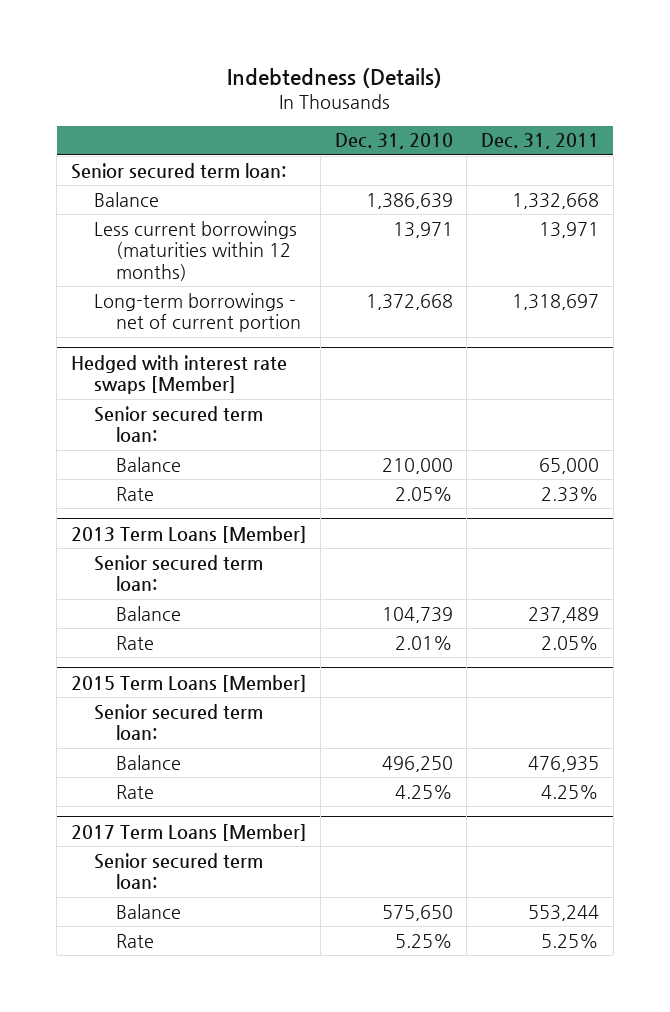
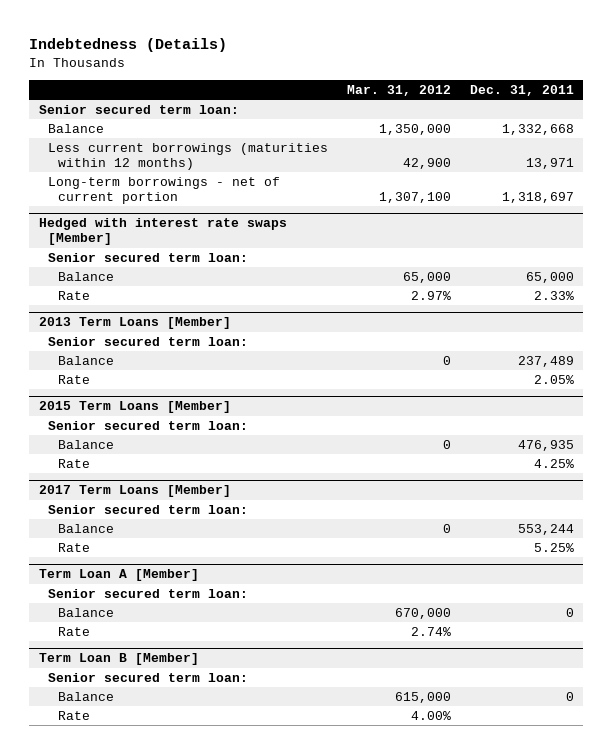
[334,133,453,150] Dec. 31, 2010 -> none
none -> [347,84,452,96] Mar. 31, 2012
none -> [38,569,199,582] Term Loan A [Member]
none -> [48,588,249,598] Senior secured term loan:
none -> [57,607,114,617] Balance
none -> [57,626,90,636] Rate
none -> [38,653,199,666] Term Loan B [Member]
none -> [48,672,249,682] Senior secured term loan:
none -> [57,691,114,701] Balance
none -> [57,710,90,720] Rate

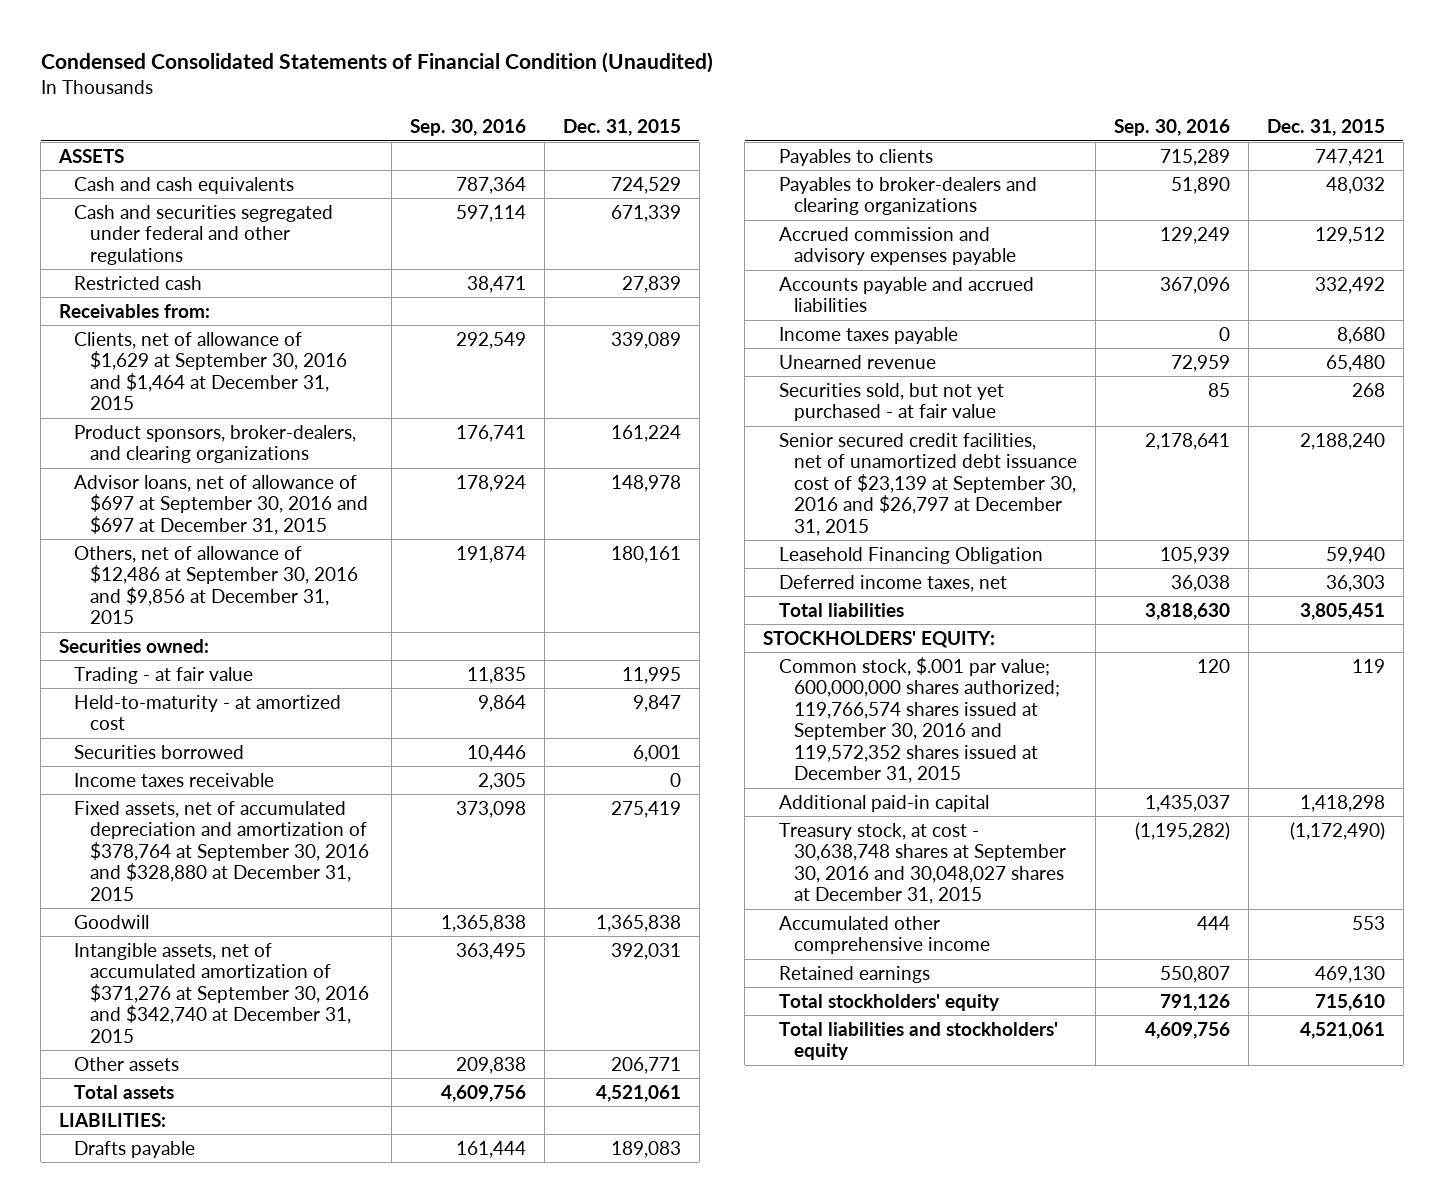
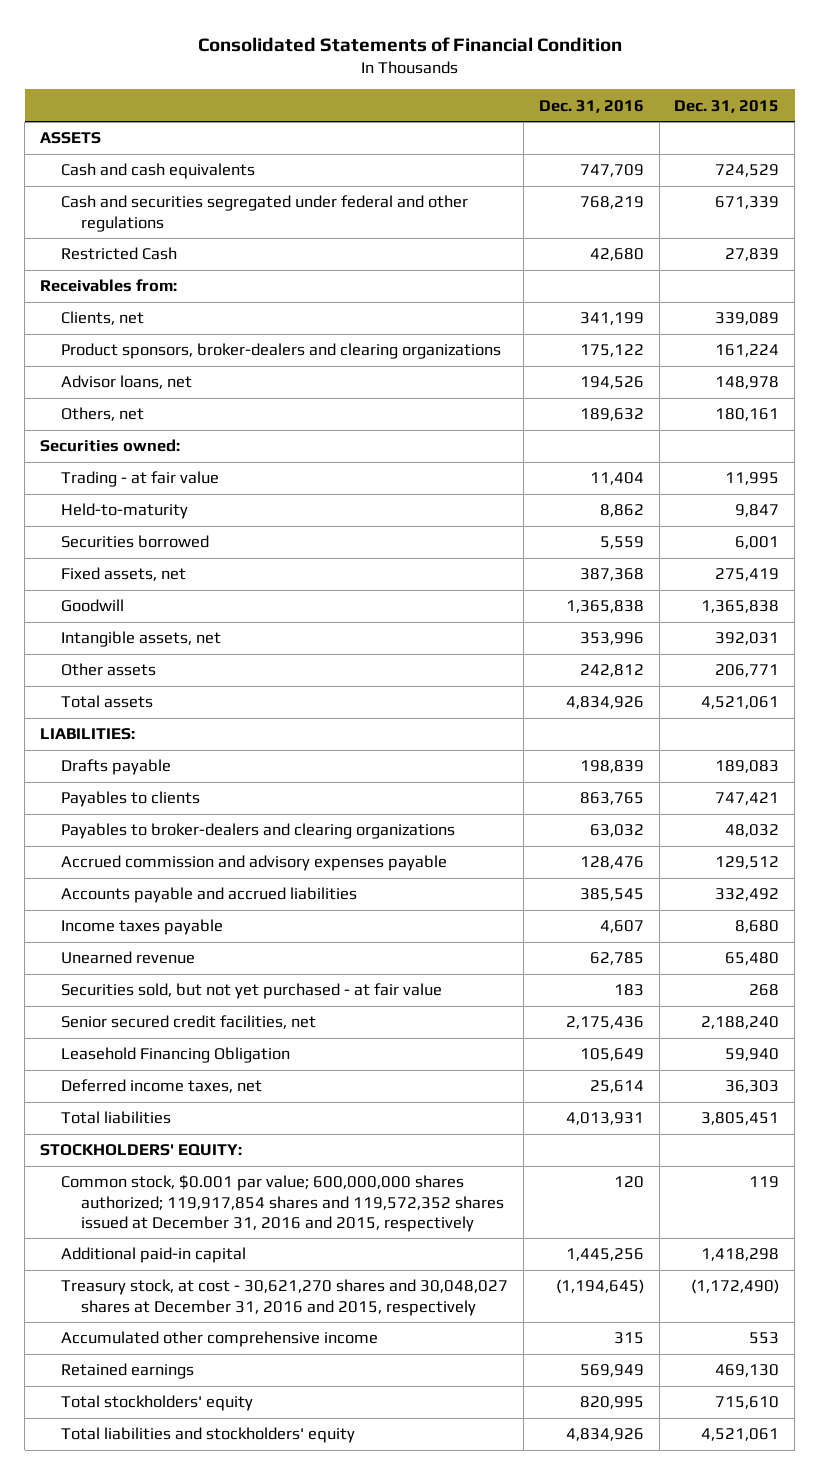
[40,52,713,74] Condensed Consolidated Statements of Financial Condition (Unaudited) -> [197,36,622,52] Consolidated Statements of Financial Condition
[409,118,526,136] Sep. 30, 2016 -> none
none -> [538,99,644,113] Dec. 31, 2016
[74,275,203,290] Restricted cash -> [60,247,177,261] Restricted Cash
[74,331,347,411] Clients, net of allowance of $1,629 at September 30, 2016 and $1,464 at December 31, 2015 -> [60,311,144,326] Clients, net
[74,424,357,464] Product sponsors, broker-dealers, and clearing organizations -> [60,343,501,360] Product sponsors, broker-dealers and clearing organizations
[74,474,368,535] Advisor loans, net of allowance of $697 at September 30, 2016 and $697 at December 31, 2015 -> [60,375,192,390] Advisor loans, net
[74,545,358,625] Others, net of allowance of $12,486 at September 30, 2016 and $9,856 at December 31, 2015 -> [60,407,144,422] Others, net
[74,694,342,731] Held-to-maturity - at amortized cost -> [60,503,188,520] Held-to-maturity
[74,772,275,787] Income taxes receivable -> none
[74,800,369,901] Fixed assets, net of accumulated depreciation and amortization of $378,764 at September 30, 2016 and $328,880 at December 31, 2015 -> [60,567,186,582] Fixed assets, net
[74,942,369,1043] Intangible assets, net of accumulated amortization of $371,276 at September 30, 2016 and $342,740 at December 31, 2015 -> [60,631,221,648] Intangible assets, net
[778,432,1078,536] Senior secured credit facilities, net of unamortized debt issuance cost of $23,139 at September 30, 2016 and $26,797 at December 31, 2015 -> [60,1015,316,1030] Senior secured credit facilities, net
[778,656,1061,784] Common stock, $.001 par value; 600,000,000 shares authorized; 119,766,574 shares issued at September 30, 2016 and 119,572,352 shares issued at December 31, 2015 -> [60,1175,505,1232] Common stock, $0.001 par value; 600,000,000 shares authorized; 119,917,854 shares and 119,572,352 shares issued at December 31, 2016 and 2015, respectively
[778,822,1067,905] Treasury stock, at cost - 30,638,748 shares at September 30, 2016 and 30,048,027 shares at December 31, 2015 -> [60,1279,508,1316] Treasury stock, at cost - 30,621,270 shares and 30,048,027 shares at December 31, 2016 and 2015, respectively

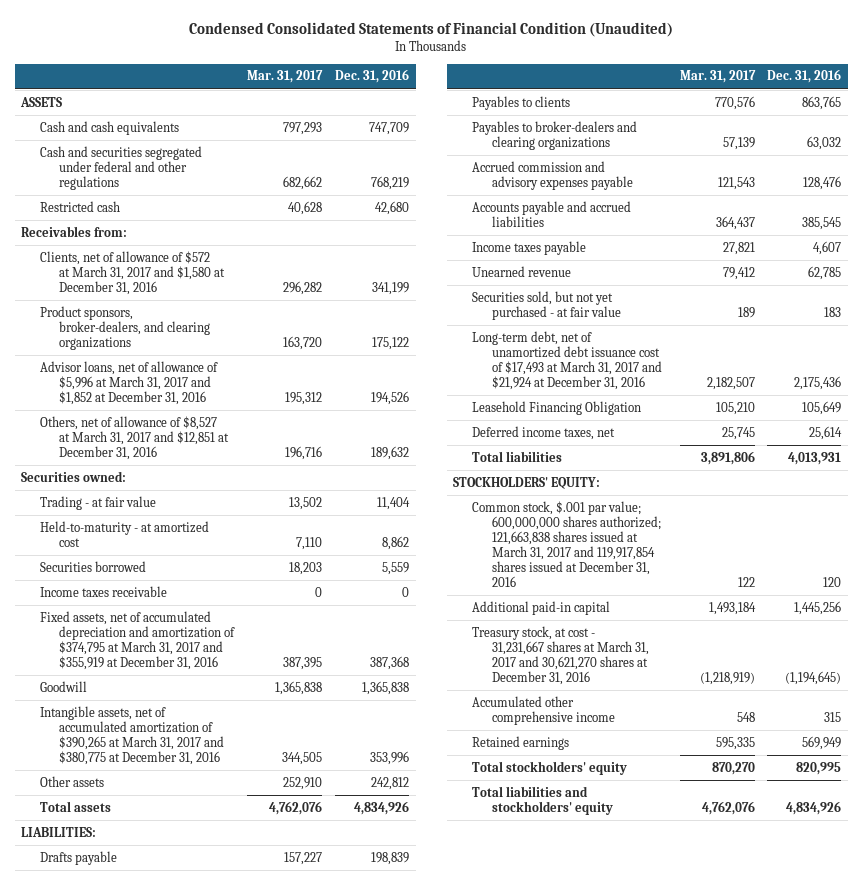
[197,36,622,52] Consolidated Statements of Financial Condition -> [189,22,674,38] Condensed Consolidated Statements of Financial Condition (Unaudited)
[674,99,780,113] Dec. 31, 2015 -> none
none -> [247,70,324,84] Mar. 31, 2017
[60,247,177,261] Restricted Cash -> [40,200,121,212] Restricted cash
[60,311,144,326] Clients, net -> [40,250,226,295] Clients, net of allowance of $572 at March 31, 2017 and $1,580 at December 31, 2016
[60,343,501,360] Product sponsors, broker-dealers and clearing organizations -> [40,305,211,350] Product sponsors, broker-dealers, and clearing organizations
[60,375,192,390] Advisor loans, net -> [40,360,219,405] Advisor loans, net of allowance of $5,996 at March 31, 2017 and $1,852 at December 31, 2016
[60,407,144,422] Others, net -> [40,415,230,460] Others, net of allowance of $8,527 at March 31, 2017 and $12,851 at December 31, 2016
[60,503,188,520] Held-to-maturity -> [40,520,210,547] Held-to-maturity - at amortized cost
none -> [40,585,168,597] Income taxes receivable
[60,567,186,582] Fixed assets, net -> [40,610,236,671] Fixed assets, net of accumulated depreciation and amortization of $374,795 at March 31, 2017 and $355,919 at December 31, 2016
[60,631,221,648] Intangible assets, net -> [40,705,225,766] Intangible assets, net of accumulated amortization of $390,265 at March 31, 2017 and $380,775 at December 31, 2016
[60,1015,316,1030] Senior secured credit facilities, net -> [472,330,662,391] Long-term debt, net of unamortized debt issuance cost of $17,493 at March 31, 2017 and $21,924 at December 31, 2016
[60,1175,505,1232] Common stock, $0.001 par value; 600,000,000 shares authorized; 119,917,854 shares and 119,572,352 shares issued at December 31, 2016 and 2015, respectively -> [472,500,661,588] Common stock, $.001 par value; 600,000,000 shares authorized; 121,663,838 shares issued at March 31, 2017 and 119,917,854 shares issued at December 31, 2016
[60,1279,508,1316] Treasury stock, at cost - 30,621,270 shares and 30,048,027 shares at December 31, 2016 and 2015, respectively -> [472,625,649,686] Treasury stock, at cost - 31,231,667 shares at March 31, 2017 and 30,621,270 shares at December 31, 2016

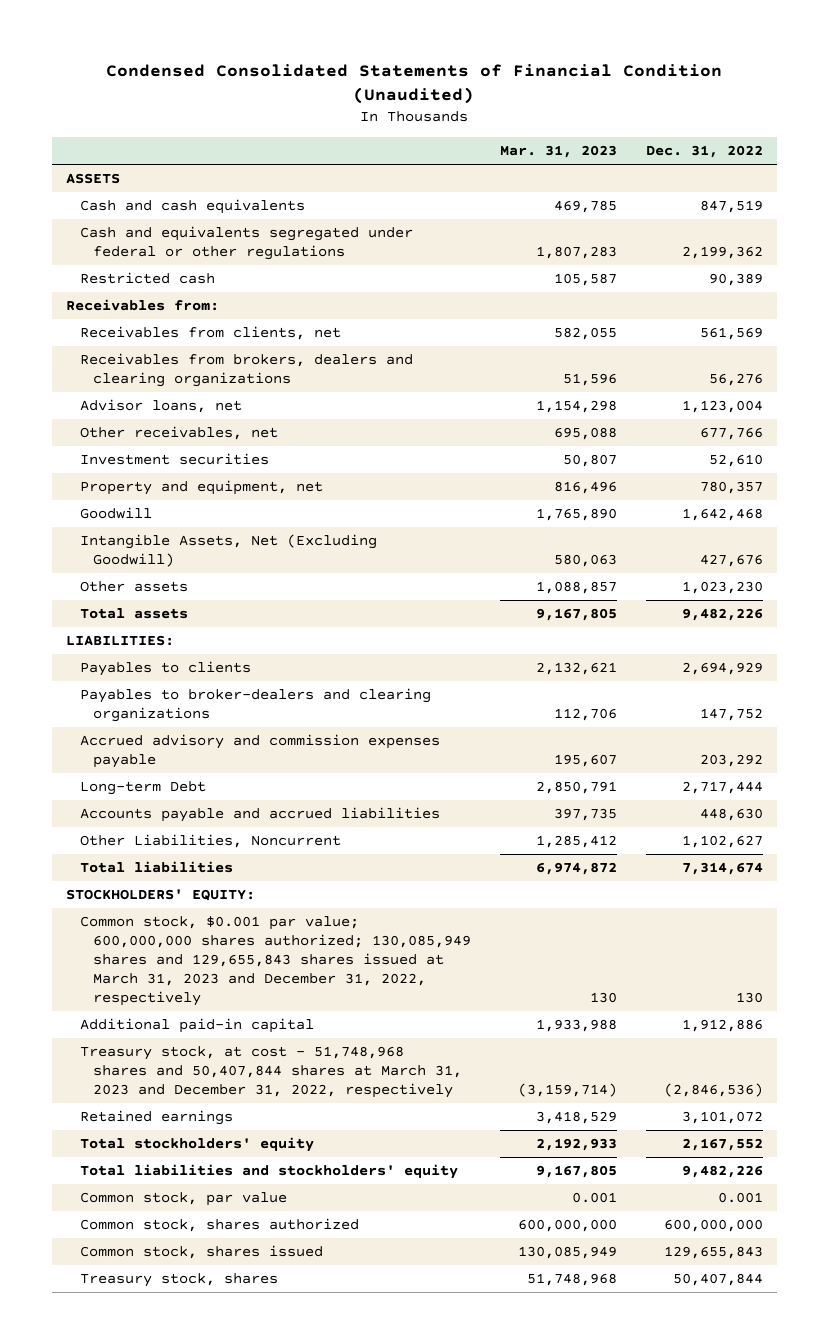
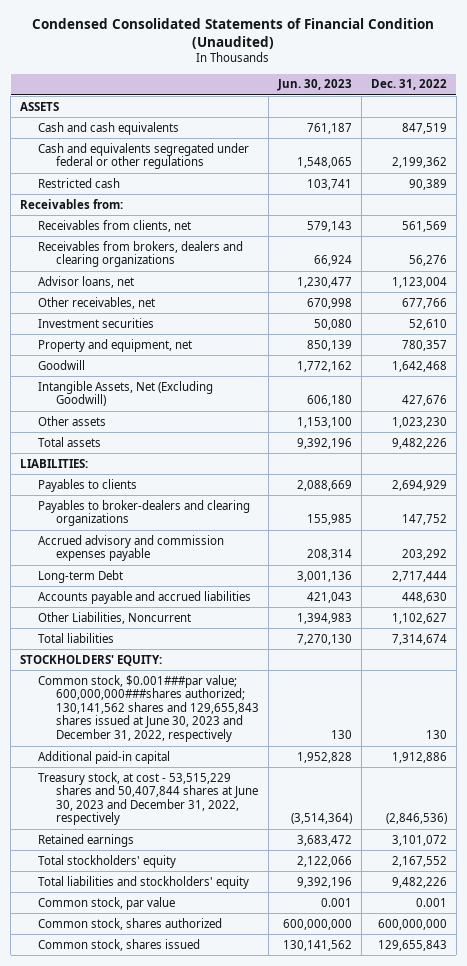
[499,145,617,159] Mar. 31, 2023 -> none
none -> [276,79,352,92] Jun. 30, 2023
[79,916,471,1007] Common stock, $0.001 par value; 600,000,000 shares authorized; 130,085,949 shares and 129,655,843 shares issued at March 31, 2023 and December 31, 2022, respectively -> [38,674,259,743] Common stock, $0.001###par value; 600,000,000###shares authorized; 130,141,562 shares and 129,655,843 shares issued at June 30, 2023 and December 31, 2022, respectively
[79,1046,462,1099] Treasury stock, at cost - 51,748,968 shares and 50,407,844 shares at March 31, 2023 and December 31, 2022, respectively -> [38,771,258,826] Treasury stock, at cost - 53,515,229 shares and 50,407,844 shares at June 30, 2023 and December 31, 2022, respectively
[79,1273,278,1288] Treasury stock, shares -> none

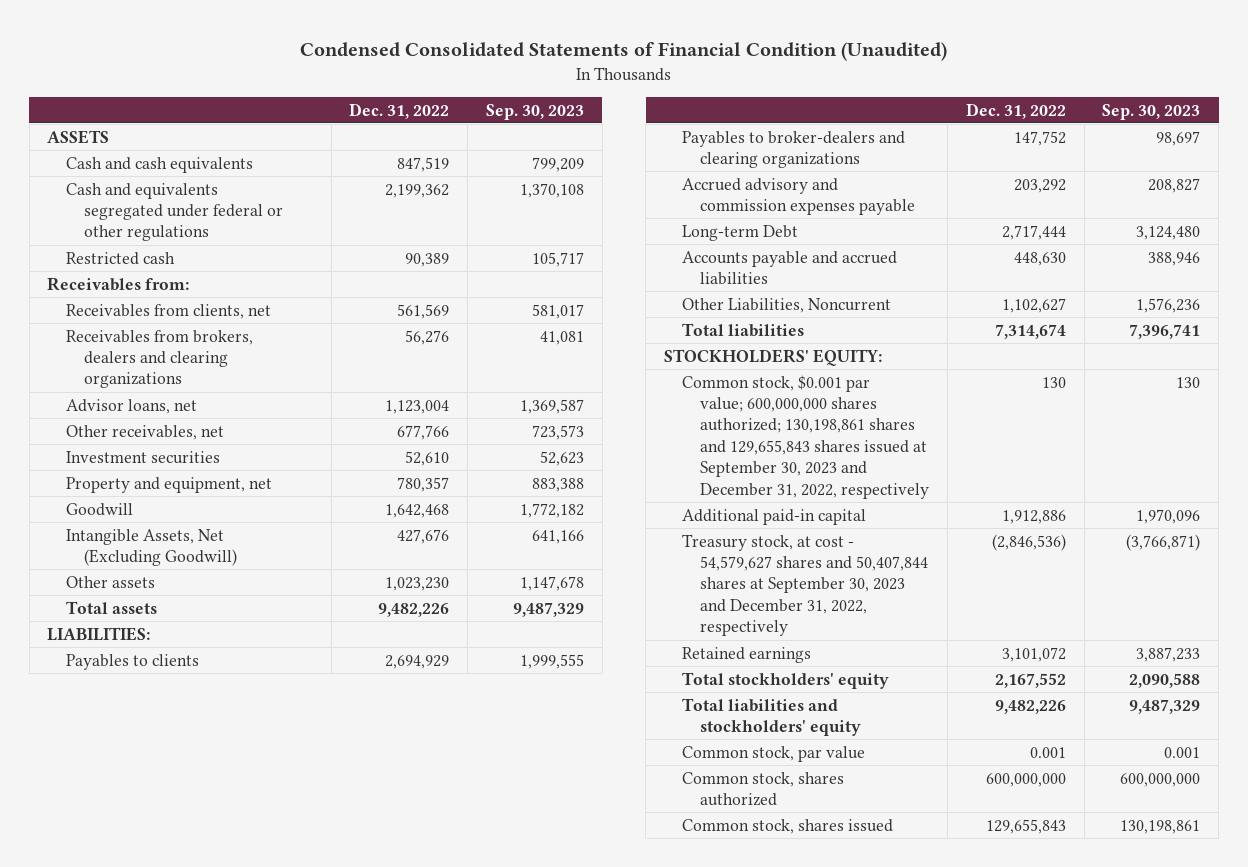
[276,79,352,92] Jun. 30, 2023 -> none
none -> [485,103,584,120] Sep. 30, 2023
[38,674,259,743] Common stock, $0.001###par value; 600,000,000###shares authorized; 130,141,562 shares and 129,655,843 shares issued at June 30, 2023 and December 31, 2022, respectively -> [682,374,930,499] Common stock, $0.001 par value; 600,000,000 shares authorized; 130,198,861 shares and 129,655,843 shares issued at September 30, 2023 and December 31, 2022, respectively
[38,771,258,826] Treasury stock, at cost - 53,515,229 shares and 50,407,844 shares at June 30, 2023 and December 31, 2022, respectively -> [682,533,929,637] Treasury stock, at cost - 54,579,627 shares and 50,407,844 shares at September 30, 2023 and December 31, 2022, respectively

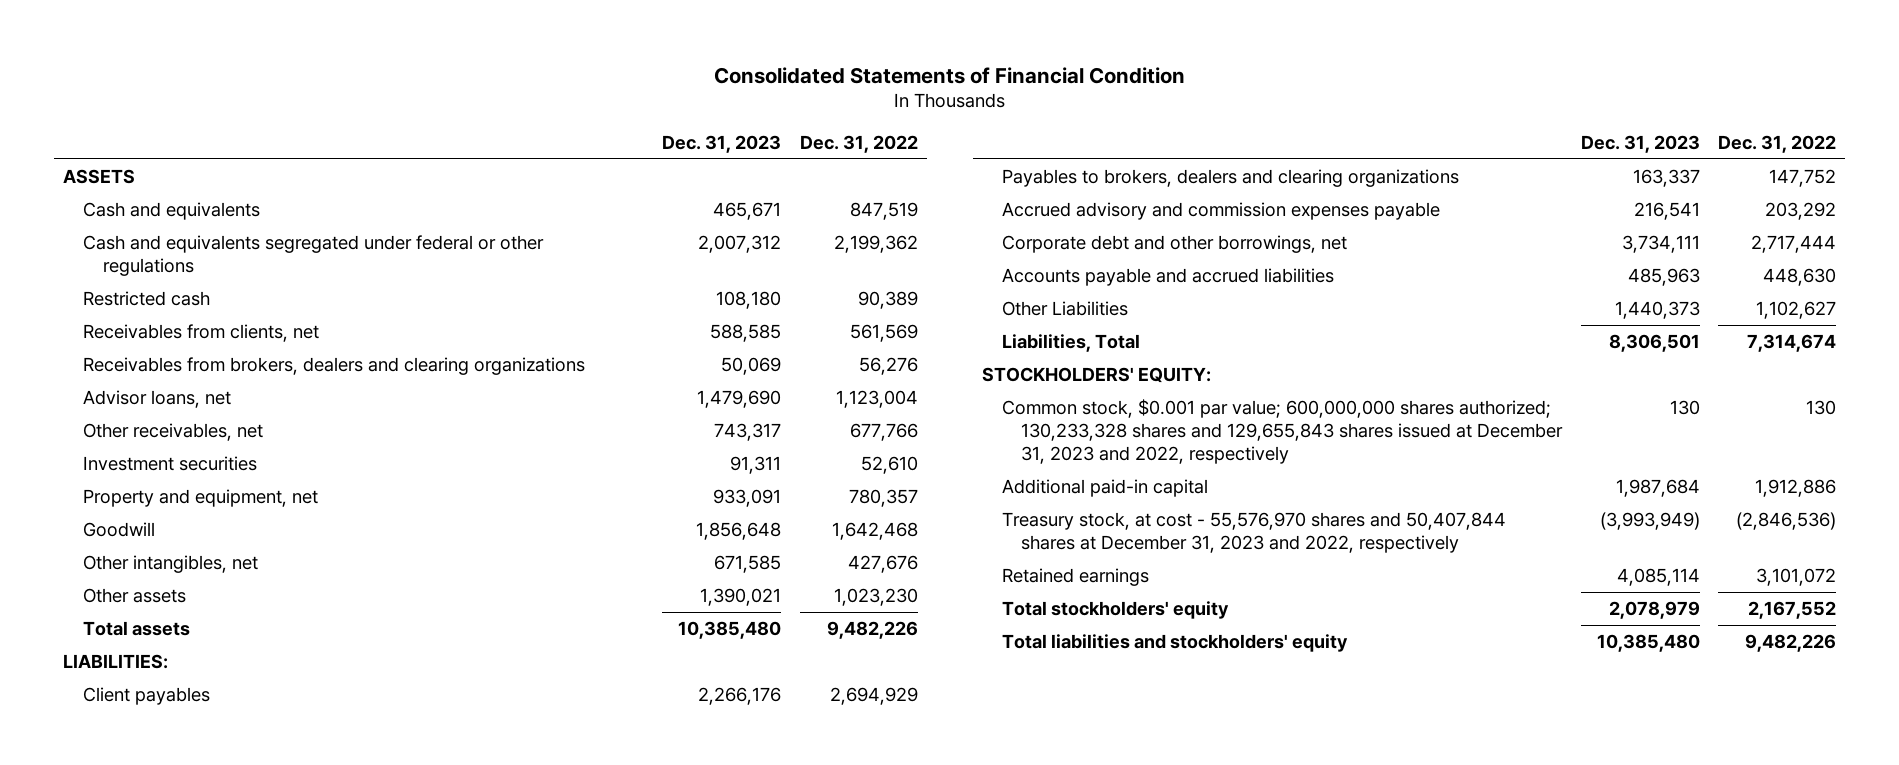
[299,42,947,62] Condensed Consolidated Statements of Financial Condition (Unaudited) -> [713,66,1185,84] Consolidated Statements of Financial Condition
[485,103,584,120] Sep. 30, 2023 -> none
none -> [662,134,782,153] Dec. 31, 2023
[65,156,253,173] Cash and cash equivalents -> [83,201,261,220] Cash and equivalents
[47,276,190,291] Receivables from: -> none
[65,528,237,566] Intangible Assets, Net (Excluding Goodwill) -> [83,554,259,573] Other intangibles, net
[65,653,199,670] Payables to clients -> [83,686,211,705] Client payables
[682,130,906,168] Payables to broker-dealers and clearing organizations -> [1001,168,1459,187] Payables to brokers, dealers and clearing organizations
[682,224,799,241] Long-term Debt -> [1001,234,1347,253] Corporate debt and other borrowings, net
[682,297,892,313] Other Liabilities, Noncurrent -> [1001,300,1128,316] Other Liabilities
[682,322,805,337] Total liabilities -> [1001,333,1140,352] Liabilities, Total
[682,374,930,499] Common stock, $0.001 par value; 600,000,000 shares authorized; 130,198,861 shares and 129,655,843 shares issued at September 30, 2023 and December 31, 2022, respectively -> [1001,398,1564,465] Common stock, $0.001 par value; 600,000,000 shares authorized; 130,233,328 shares and 129,655,843 shares issued at December 31, 2023 and 2022, respectively
[682,533,929,637] Treasury stock, at cost - 54,579,627 shares and 50,407,844 shares at September 30, 2023 and December 31, 2022, respectively -> [1001,511,1506,554] Treasury stock, at cost - 55,576,970 shares and 50,407,844 shares at December 31, 2023 and 2022, respectively
[682,745,866,762] Common stock, par value -> none
[682,771,845,806] Common stock, shares authorized -> none
[682,818,894,834] Common stock, shares issued -> none

